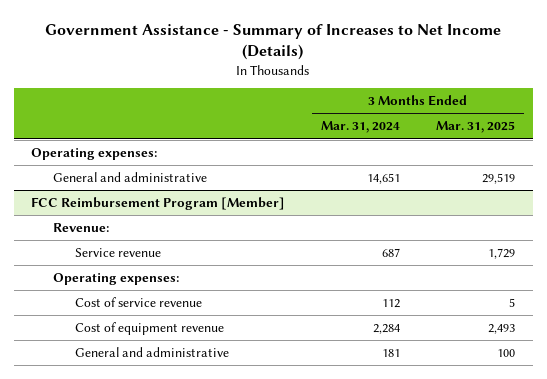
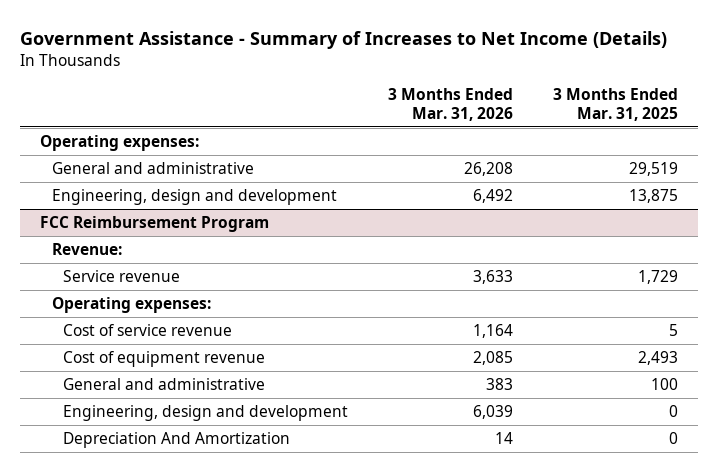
[321,121,401,134] Mar. 31, 2024 -> none
none -> [387,88,513,122] 3 Months Ended Mar. 31, 2026
none -> [51,188,337,205] Engineering, design and development
[31,197,286,211] FCC Reimbursement Program [Member] -> [40,215,270,232] FCC Reimbursement Program
none -> [63,404,349,421] Engineering, design and development
none -> [63,431,291,448] Depreciation And Amortization

